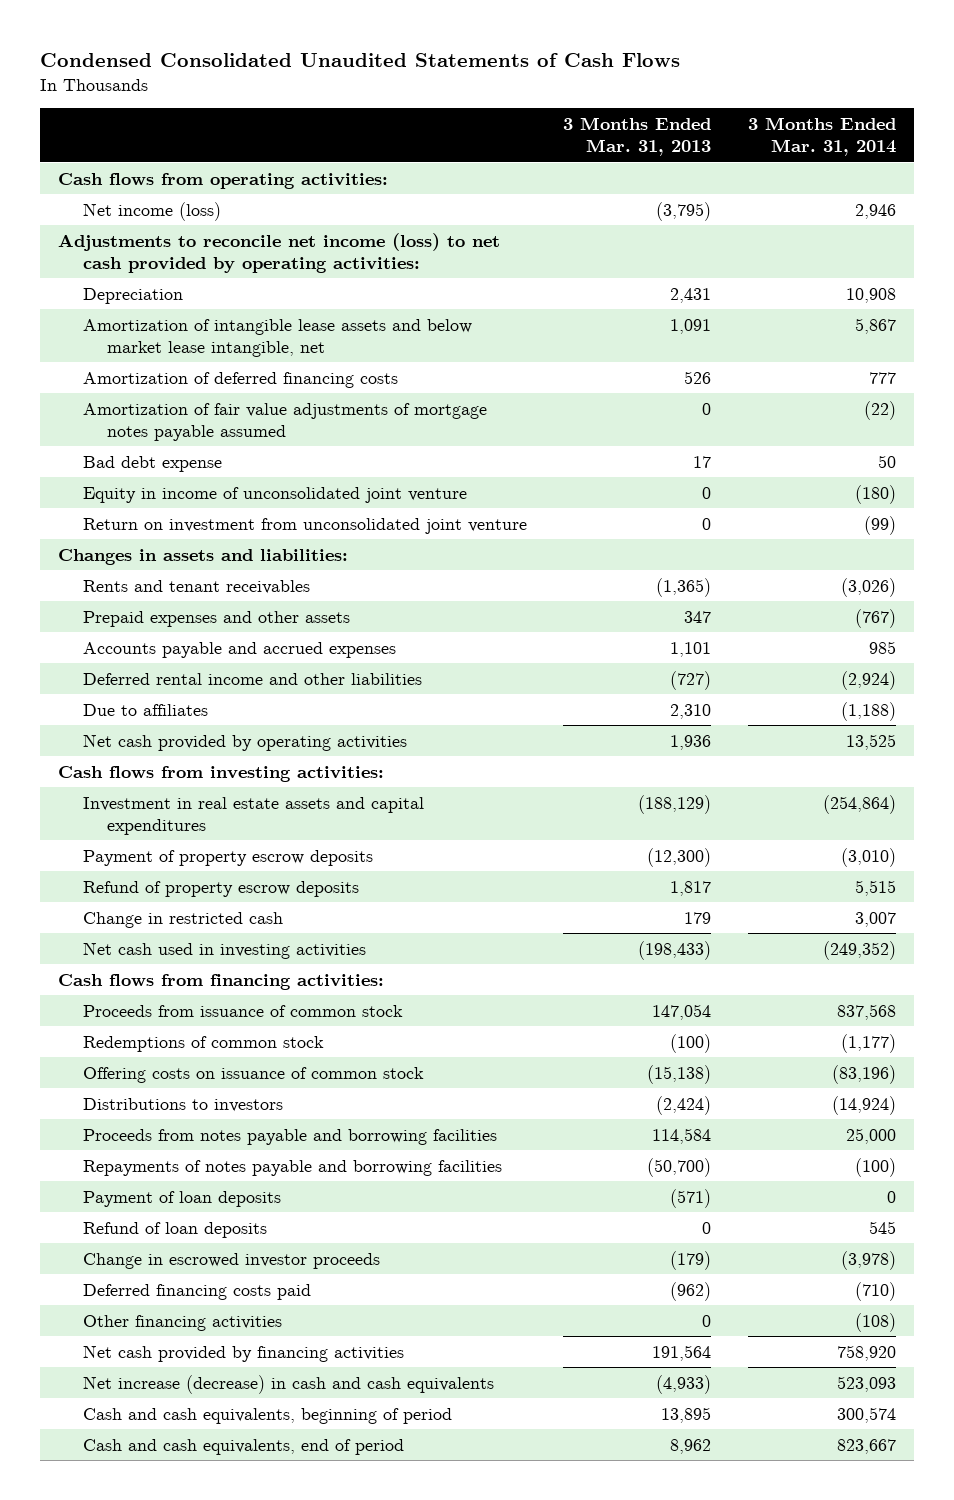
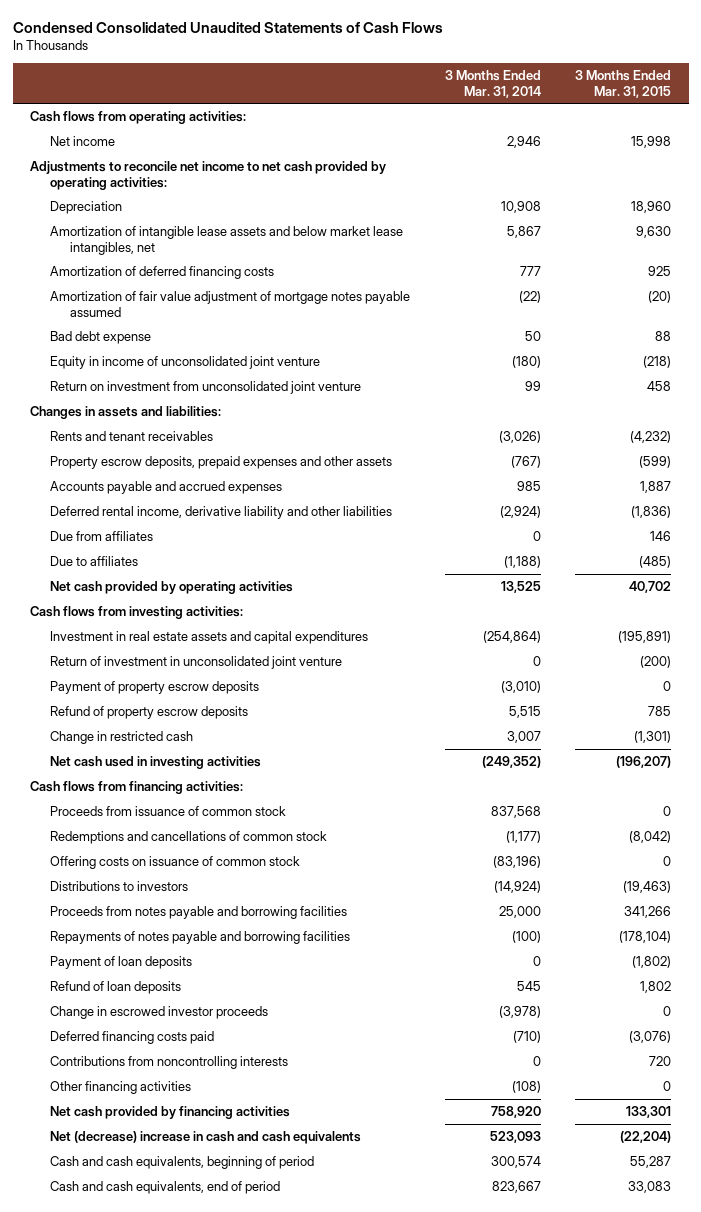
[563,116,712,157] 3 Months Ended Mar. 31, 2013 -> none
none -> [575,70,672,98] 3 Months Ended Mar. 31, 2015
[82,201,221,221] Net income (loss) -> [50,136,116,147] Net income
[58,232,501,273] Adjustments to reconcile net income (loss) to net cash provided by operating activities: -> [30,161,387,190] Adjustments to reconcile net income to net cash provided by operating activities:
[82,318,472,357] Amortization of intangible lease assets and below market lease intangible, net -> [50,226,404,255] Amortization of intangible lease assets and below market lease intangibles, net
[82,402,487,441] Amortization of fair value adjustments of mortgage notes payable assumed -> [50,291,411,317] Amortization of fair value adjustment of mortgage notes payable assumed
[863,515,896,535] (99) -> [524,381,541,392] 99
[82,610,350,627] Prepaid expenses and other assets -> [50,456,393,470] Property escrow deposits, prepaid expenses and other assets
[82,672,422,685] Deferred rental income and other liabilities -> [50,506,393,520] Deferred rental income, derivative liability and other liabilities
none -> [50,531,154,542] Due from affiliates
none -> [50,656,343,670] Return of investment in unconsolidated joint venture
[82,1035,324,1052] Redemptions of common stock -> [50,831,328,845] Redemptions and cancellations of common stock
none -> [50,1056,289,1070] Contributions from noncontrolling interests
[82,1374,494,1394] Net increase (decrease) in cash and cash equivalents -> [50,1131,362,1145] Net (decrease) increase in cash and cash equivalents

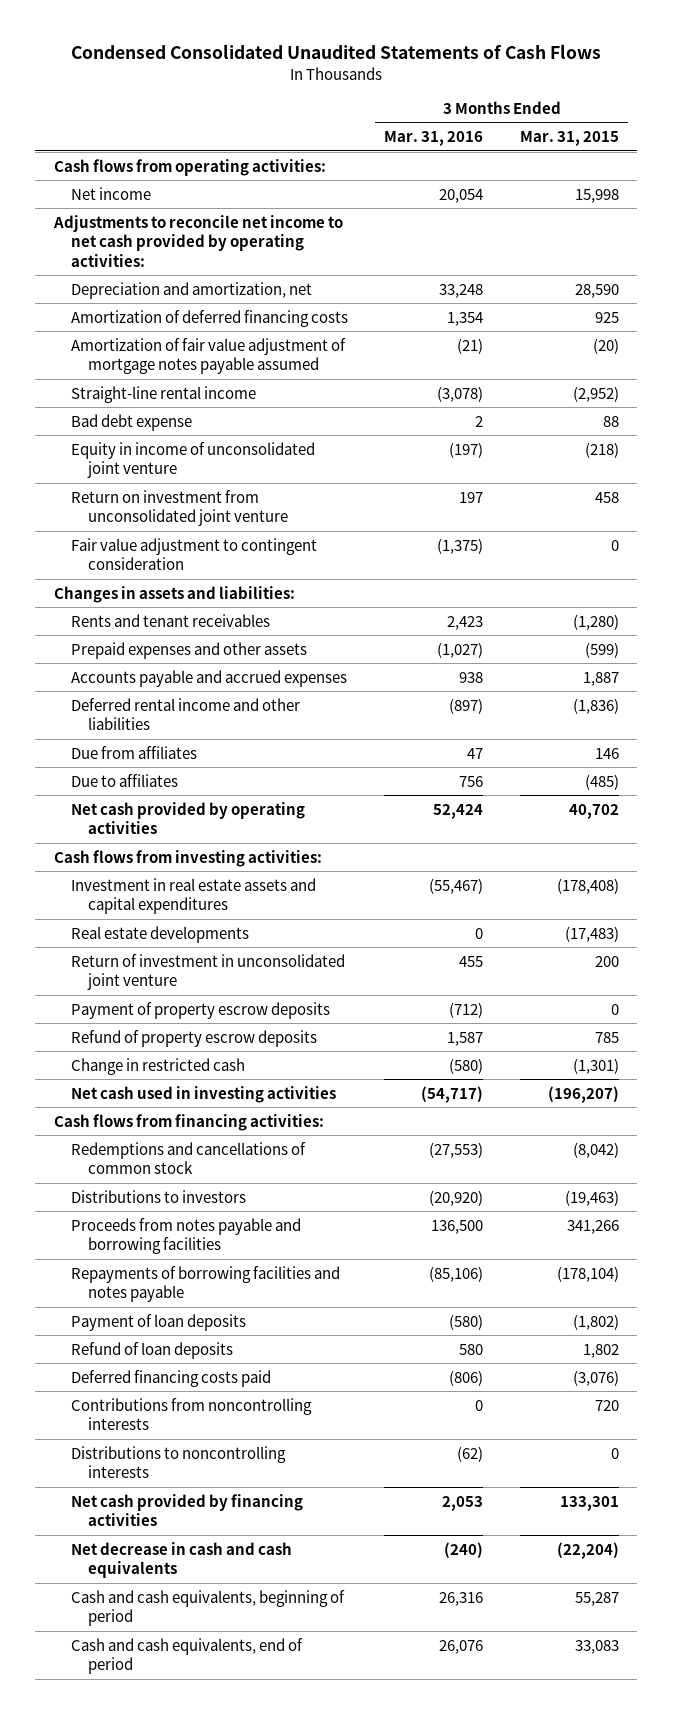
[444,70,541,98] 3 Months Ended Mar. 31, 2014 -> none
none -> [384,131,484,147] Mar. 31, 2016
[50,201,123,215] Depreciation -> none
[50,226,404,255] Amortization of intangible lease assets and below market lease intangibles, net -> none
none -> [70,281,312,299] Depreciation and amortization, net
none -> [70,385,256,403] Straight-line rental income
none -> [70,537,317,571] Fair value adjustment to contingent consideration
[630,431,672,444] (4,232) -> [572,613,619,630] (1,280)
[50,456,393,470] Property escrow deposits, prepaid expenses and other assets -> [70,641,307,659] Prepaid expenses and other assets
[50,506,393,520] Deferred rental income, derivative liability and other liabilities -> [70,697,300,731] Deferred rental income and other liabilities
[618,631,672,644] (195,891) -> [556,877,619,894] (178,408)
none -> [70,925,249,943] Real estate developments
[640,656,672,669] (200) -> [594,955,619,967] 200
[50,806,287,817] Proceeds from issuance of common stock -> none
[50,856,301,870] Offering costs on issuance of common stock -> none
[50,931,351,945] Repayments of notes payable and borrowing facilities -> [70,1265,340,1303] Repayments of borrowing facilities and notes payable
[50,1006,269,1020] Change in escrowed investor proceeds -> none
[50,1081,192,1095] Other financing activities -> none
none -> [70,1445,286,1479] Distributions to noncontrolling interests
[50,1131,362,1145] Net (decrease) increase in cash and cash equivalents -> [70,1541,292,1579] Net decrease in cash and cash equivalents

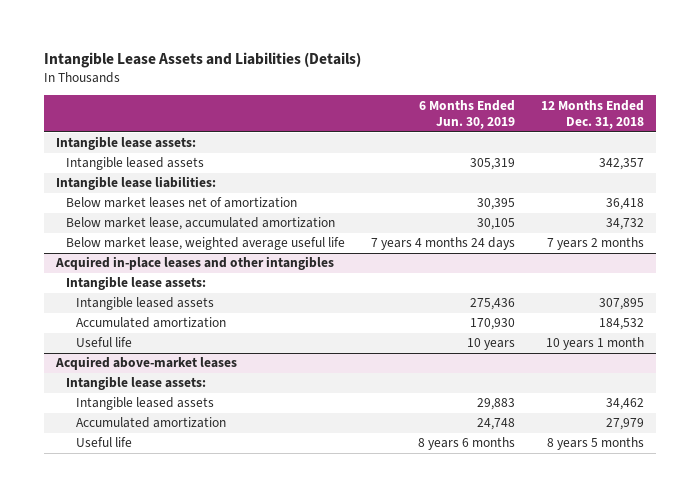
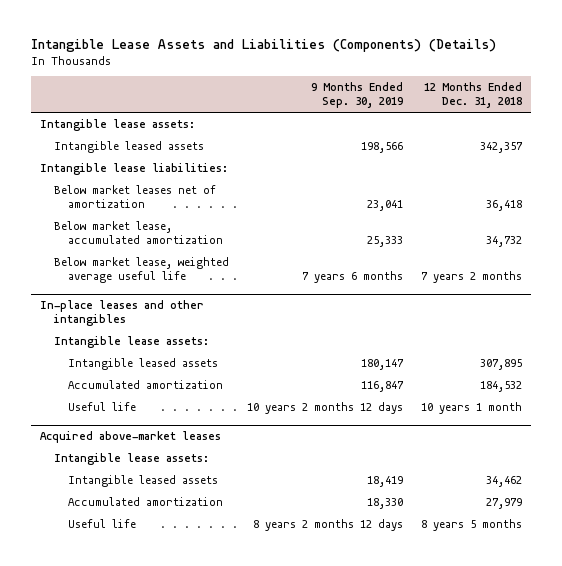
[43,52,361,69] Intangible Lease Assets and Liabilities (Details) -> [30,38,496,52] Intangible Lease Assets and Liabilities (Components) (Details)
[418,99,515,129] 6 Months Ended Jun. 30, 2019 -> none
none -> [310,82,403,109] 9 Months Ended Sep. 30, 2019
[55,256,335,271] Acquired in-place leases and other intangibles -> [39,300,204,327] In-place leases and other intangibles

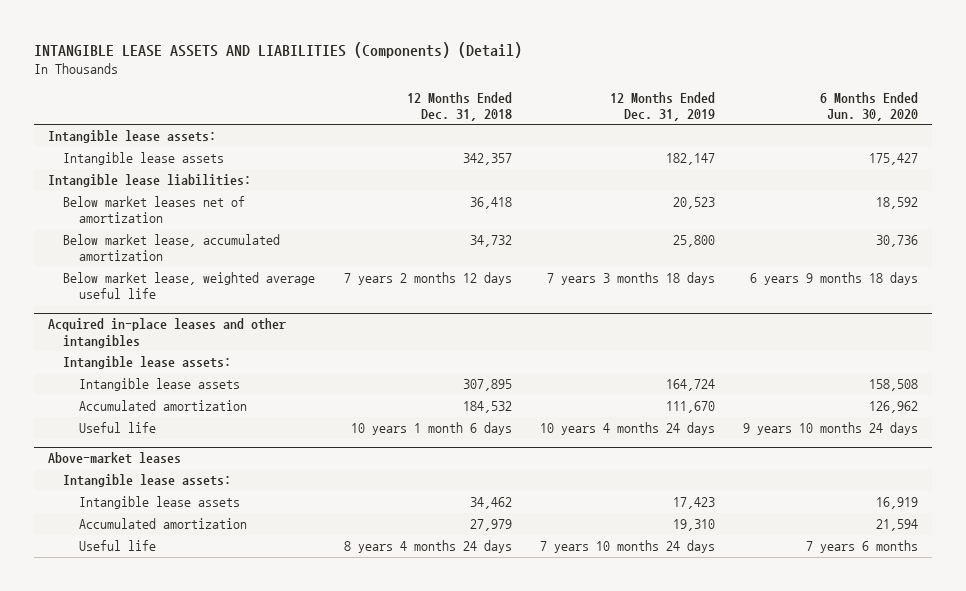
[30,38,496,52] Intangible Lease Assets and Liabilities (Components) (Details) -> [33,41,522,58] INTANGIBLE LEASE ASSETS AND LIABILITIES (Components) (Detail)
[310,82,403,109] 9 Months Ended Sep. 30, 2019 -> none
none -> [609,91,715,121] 12 Months Ended Dec. 31, 2019
none -> [820,91,919,121] 6 Months Ended Jun. 30, 2020
[53,141,204,154] Intangible leased assets -> [63,152,225,166] Intangible lease assets
[420,271,522,284] 7 years 2 months -> [343,272,512,286] 7 years 2 months 12 days
[39,300,204,327] In-place leases and other intangibles -> [47,318,286,348] Acquired in-place leases and other intangibles
[67,358,218,371] Intangible leased assets -> [78,378,240,392] Intangible lease assets
[420,402,522,415] 10 years 1 month -> [350,422,512,436] 10 years 1 month 6 days
[39,431,221,444] Acquired above-market leases -> [47,452,181,465] Above-market leases
[67,475,218,488] Intangible leased assets -> [78,496,240,510] Intangible lease assets
[420,519,522,532] 8 years 5 months -> [343,540,512,554] 8 years 4 months 24 days

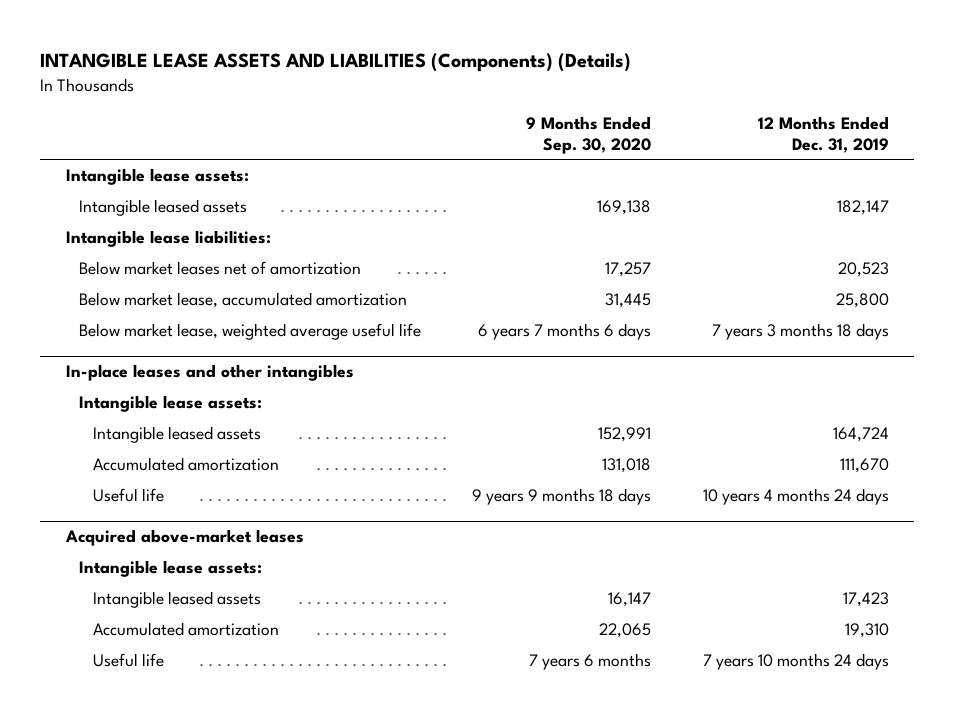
[33,41,522,58] INTANGIBLE LEASE ASSETS AND LIABILITIES (Components) (Detail) -> [40,53,632,73] INTANGIBLE LEASE ASSETS AND LIABILITIES (Components) (Details)
[406,91,512,121] 12 Months Ended Dec. 31, 2018 -> none
[820,91,919,121] 6 Months Ended Jun. 30, 2020 -> none
none -> [526,115,652,154] 9 Months Ended Sep. 30, 2020
[63,152,225,166] Intangible lease assets -> [79,199,248,217] Intangible leased assets
[47,318,286,348] Acquired in-place leases and other intangibles -> [65,364,354,382] In-place leases and other intangibles
[78,378,240,392] Intangible lease assets -> [92,426,261,444] Intangible leased assets
[47,452,181,465] Above-market leases -> [64,529,304,547] Acquired above-market leases
[78,496,240,510] Intangible lease assets -> [92,591,261,609] Intangible leased assets

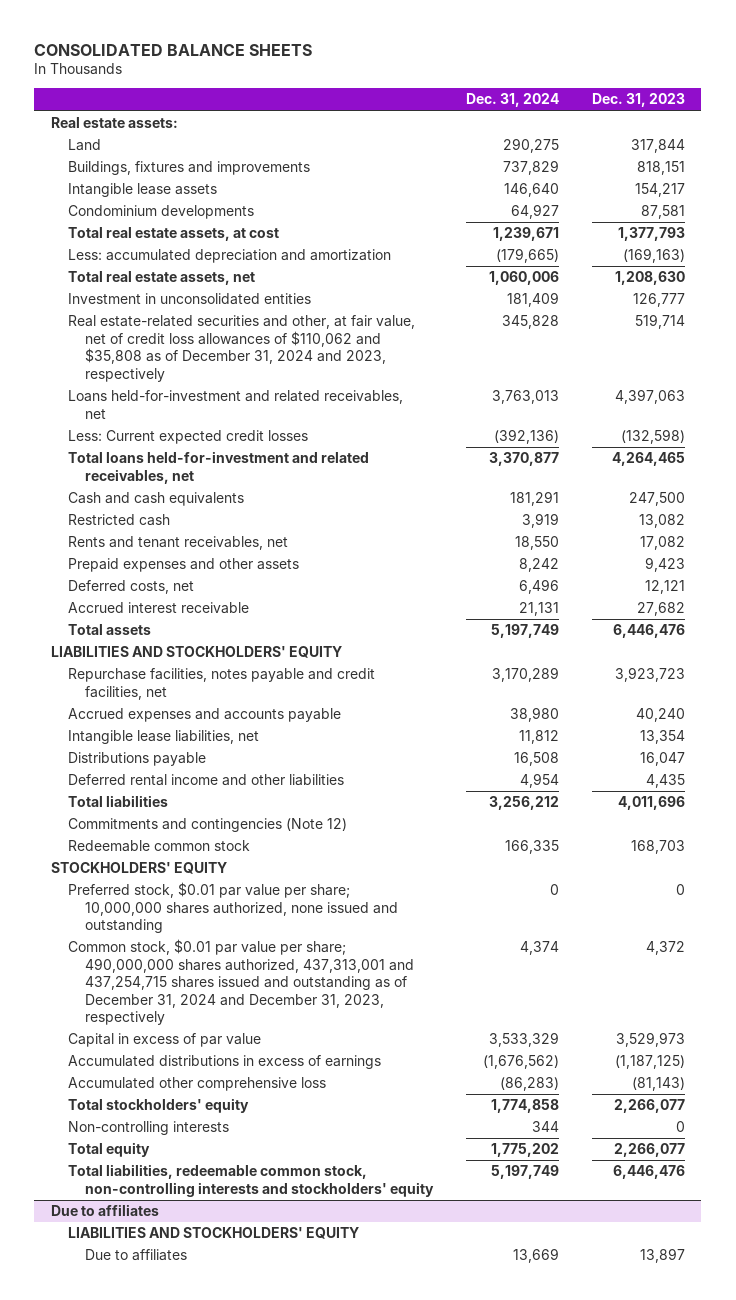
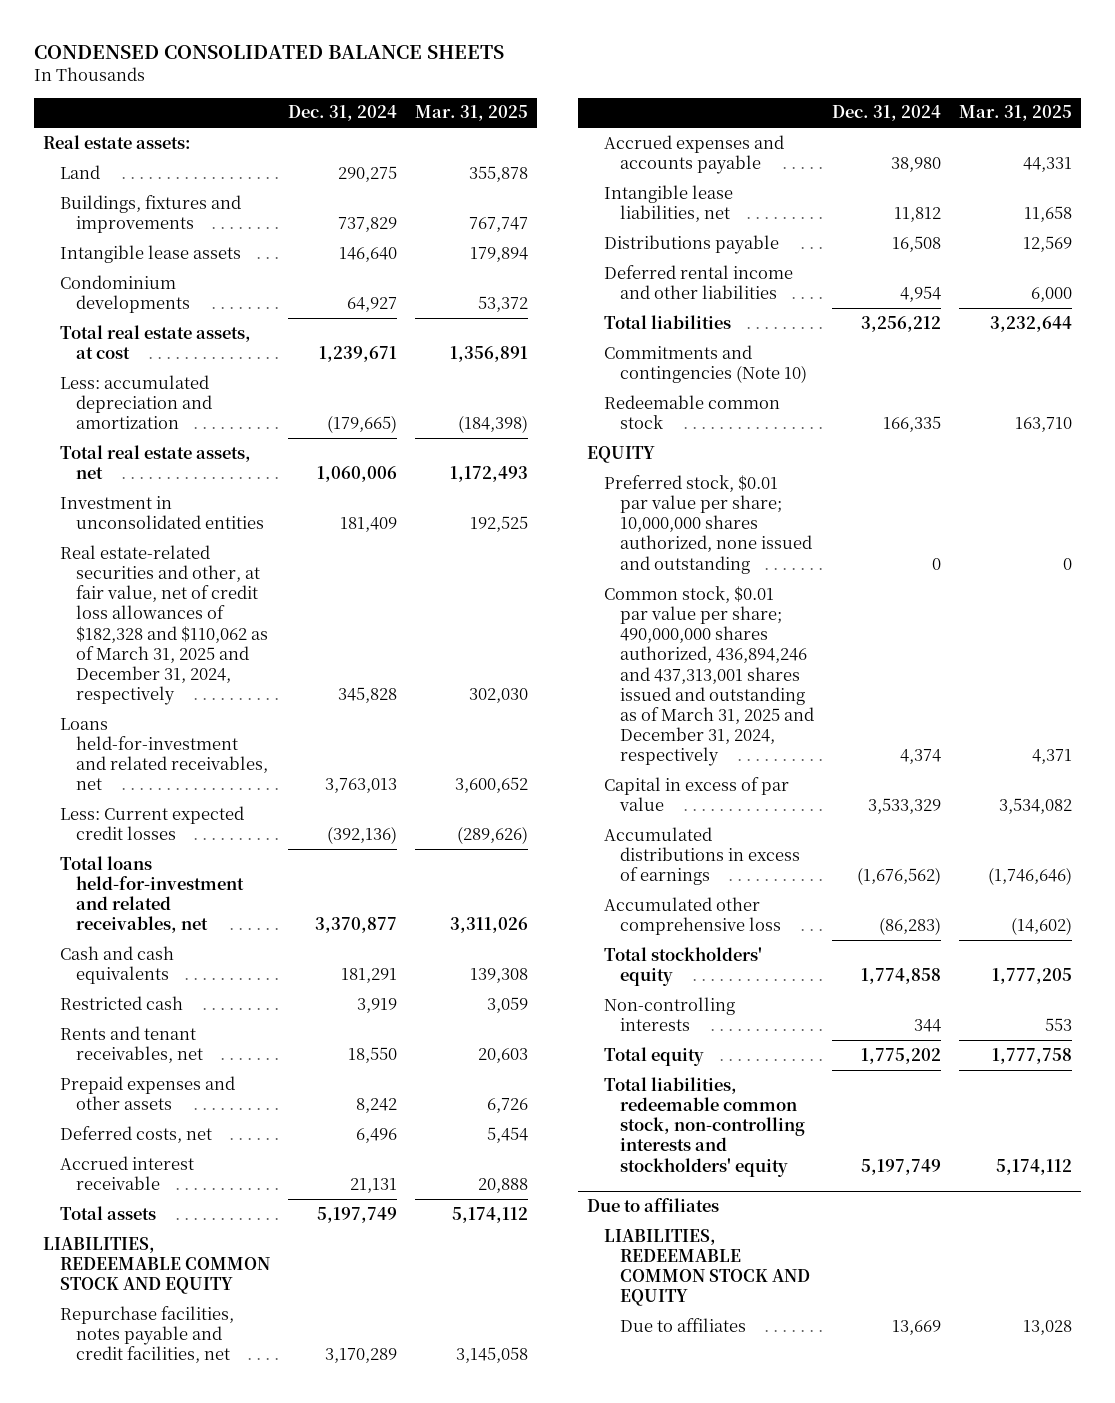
[34,43,313,56] CONSOLIDATED BALANCE SHEETS -> [33,45,504,60] CONDENSED CONSOLIDATED BALANCE SHEETS
[591,93,685,108] Dec. 31, 2023 -> none
none -> [415,105,529,122] Mar. 31, 2025
[67,315,415,382] Real estate-related securities and other, at fair value, net of credit loss allowances of $110,062 and $35,808 as of December 31, 2024 and 2023, respectively -> [59,544,269,706] Real estate-related securities and other, at fair value, net of credit loss allowances of $182,328 and $110,062 as of March 31, 2025 and December 31, 2024, respectively
[50,646,342,659] LIABILITIES AND STOCKHOLDERS' EQUITY -> [42,1236,270,1295] LIABILITIES, REDEEMABLE COMMON STOCK AND EQUITY
[67,818,347,833] Commitments and contingencies (Note 12) -> [603,344,808,384] Commitments and contingencies (Note 10)
[50,862,227,875] STOCKHOLDERS' EQUITY -> [586,445,655,463] EQUITY
[67,939,414,1026] Common stock, $0.01 par value per share; 490,000,000 shares authorized, 437,313,001 and 437,254,715 shares issued and outstanding as of December 31, 2024 and December 31, 2023, respectively -> [603,585,815,767] Common stock, $0.01 par value per share; 490,000,000 shares authorized, 436,894,246 and 437,313,001 shares issued and outstanding as of March 31, 2025 and December 31, 2024, respectively
[67,1227,359,1240] LIABILITIES AND STOCKHOLDERS' EQUITY -> [603,1228,811,1307] LIABILITIES, REDEEMABLE COMMON STOCK AND EQUITY

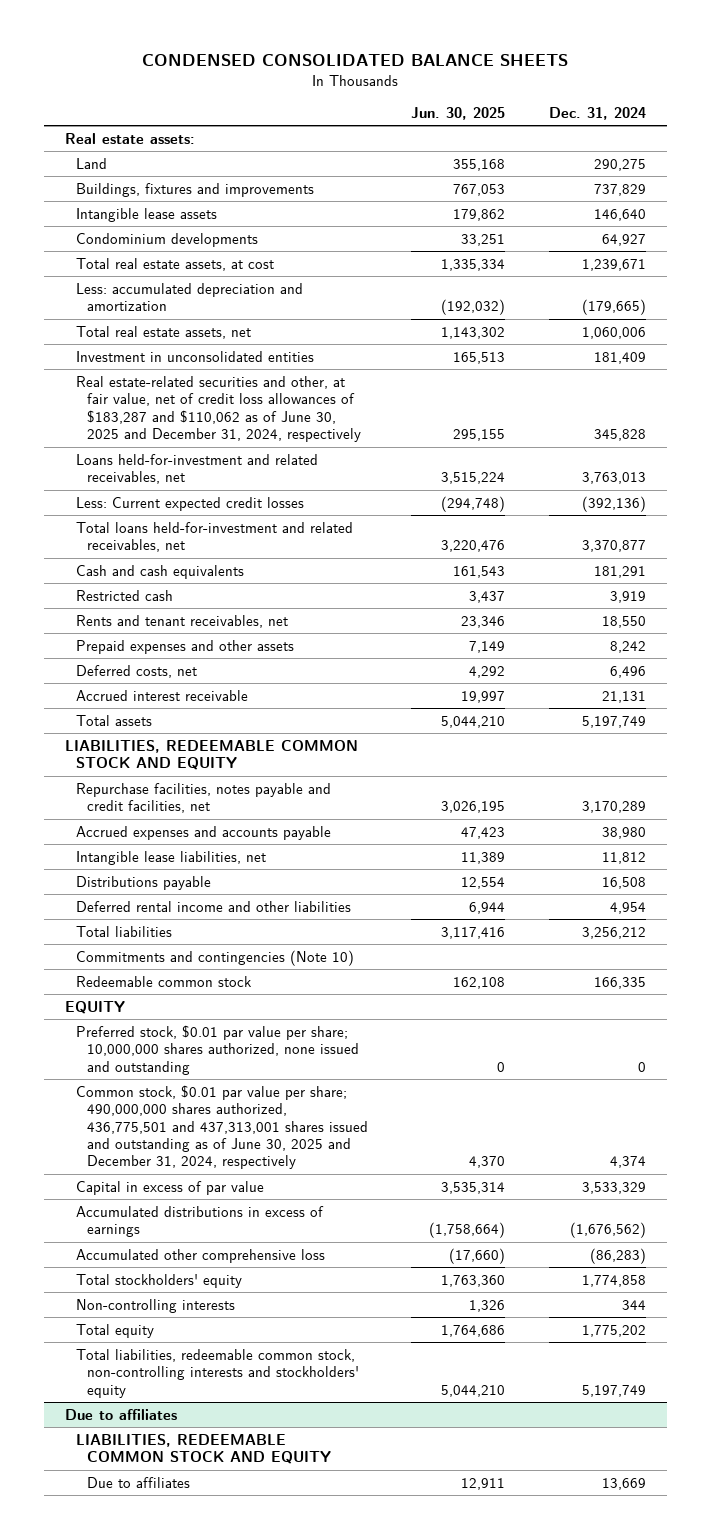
[415,105,529,122] Mar. 31, 2025 -> none
none -> [411,106,506,120] Jun. 30, 2025
[59,544,269,706] Real estate-related securities and other, at fair value, net of credit loss allowances of $182,328 and $110,062 as of March 31, 2025 and December 31, 2024, respectively -> [76,375,362,442] Real estate-related securities and other, at fair value, net of credit loss allowances of $183,287 and $110,062 as of June 30, 2025 and December 31, 2024, respectively
[603,585,815,767] Common stock, $0.01 par value per share; 490,000,000 shares authorized, 436,894,246 and 437,313,001 shares issued and outstanding as of March 31, 2025 and December 31, 2024, respectively -> [76,1084,369,1170] Common stock, $0.01 par value per share; 490,000,000 shares authorized, 436,775,501 and 437,313,001 shares issued and outstanding as of June 30, 2025 and December 31, 2024, respectively

